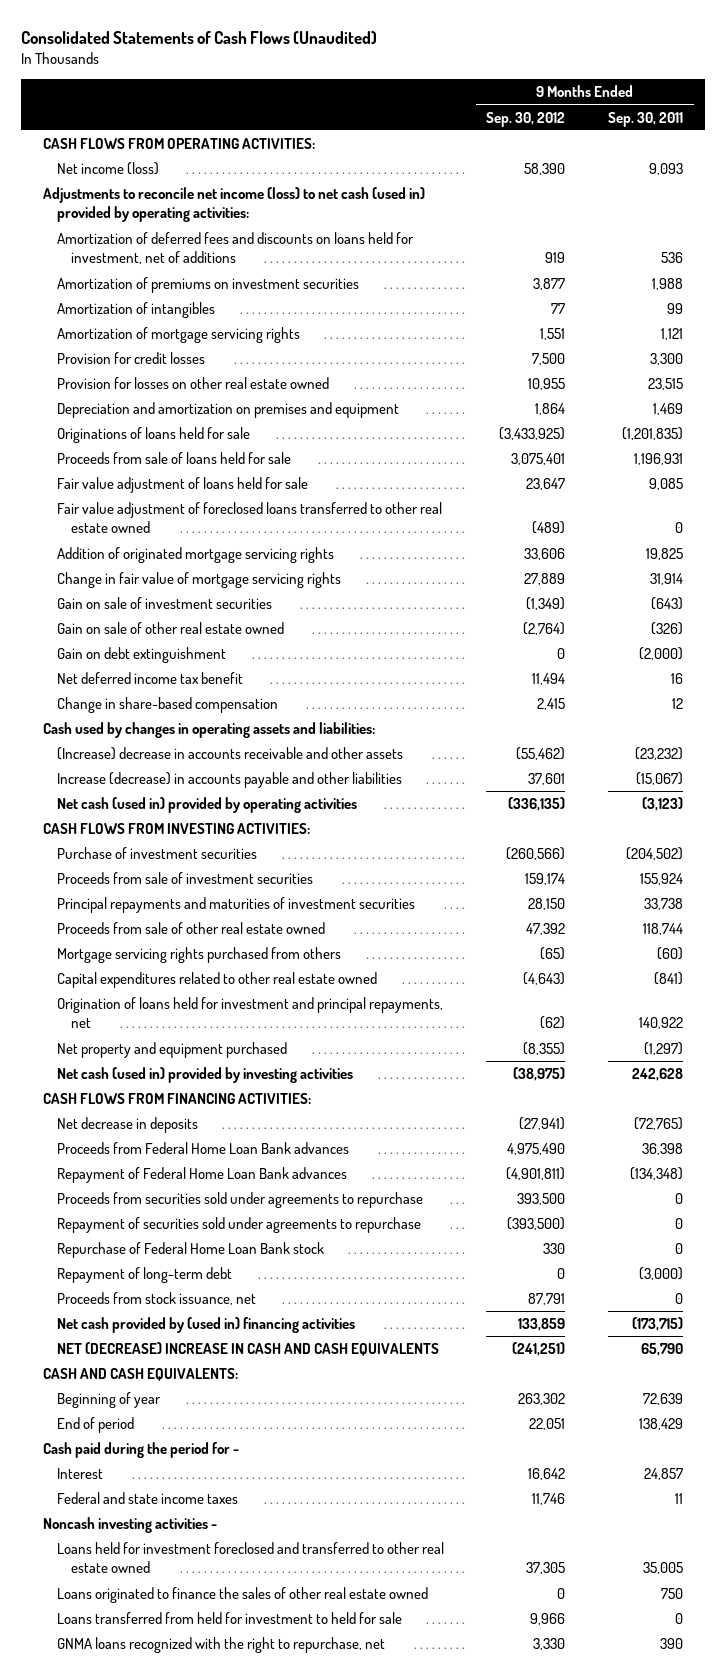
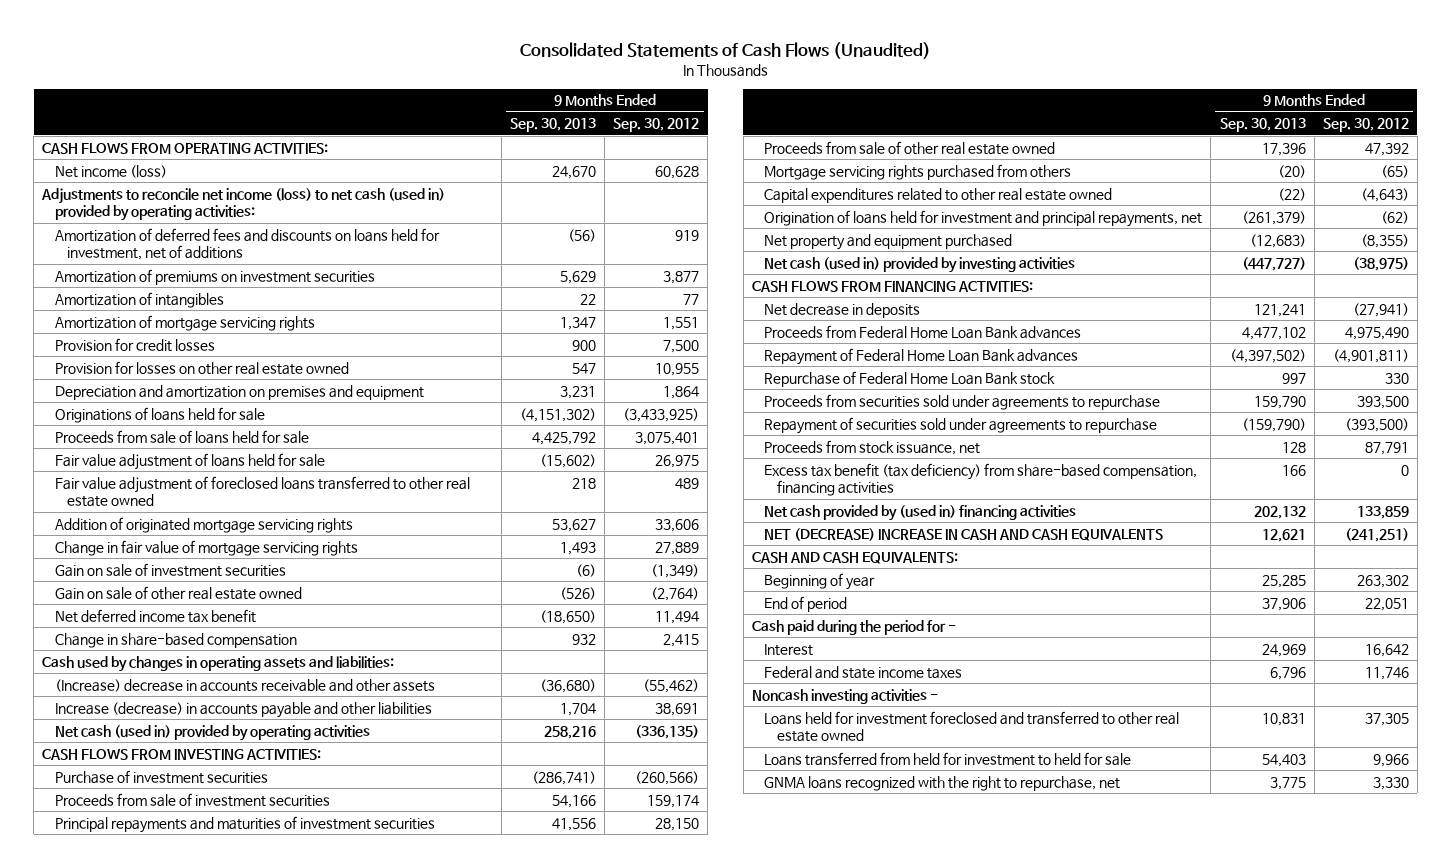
[608,111,684,127] Sep. 30, 2011 -> none
none -> [510,118,597,133] Sep. 30, 2013
[524,163,566,176] 58,390 -> [655,165,700,179] 60,628
[526,478,566,491] 23,647 -> [655,454,700,468] 26,975
[532,521,566,535] (489) -> [675,477,700,489] 489
[56,647,226,664] Gain on debt extinguishment -> none
[528,773,566,786] 37,601 -> [655,702,700,716] 38,691
[56,1242,324,1259] Repurchase of Federal Home Loan Bank stock -> [764,370,1056,387] Repurchase of Federal Home Loan Bank stock
[56,1267,232,1284] Repayment of long-term debt -> none
none -> [764,462,1198,497] Excess tax benefit (tax deficiency) from share-based compensation, financing activities
[56,1587,428,1604] Loans originated to finance the sales of other real estate owned -> none

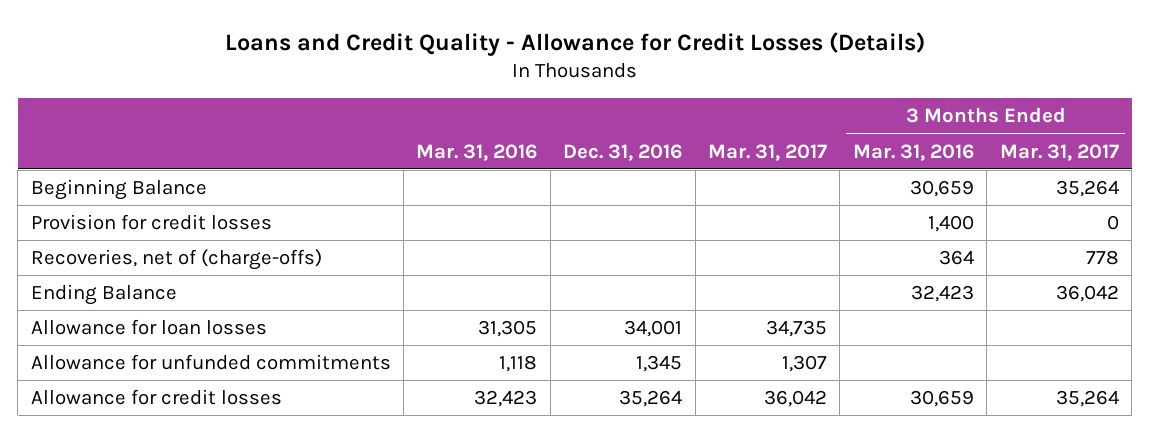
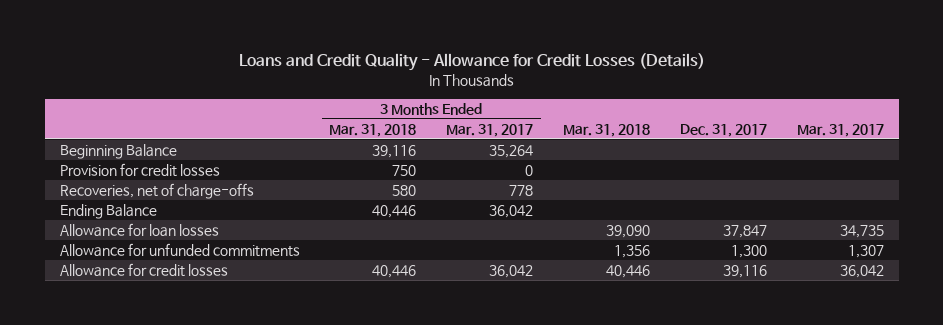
[416,143,538,161] Mar. 31, 2016 -> none
[563,143,683,161] Dec. 31, 2016 -> none
[852,143,974,161] Mar. 31, 2016 -> none
none -> [329,123,417,137] Mar. 31, 2018
none -> [563,123,651,137] Mar. 31, 2018
none -> [679,123,767,137] Dec. 31, 2017
[30,249,322,271] Recoveries, net of (charge-offs) -> [59,183,254,200] Recoveries, net of charge-offs
[1055,390,1119,408] 35,264 -> [489,265,534,279] 36,042

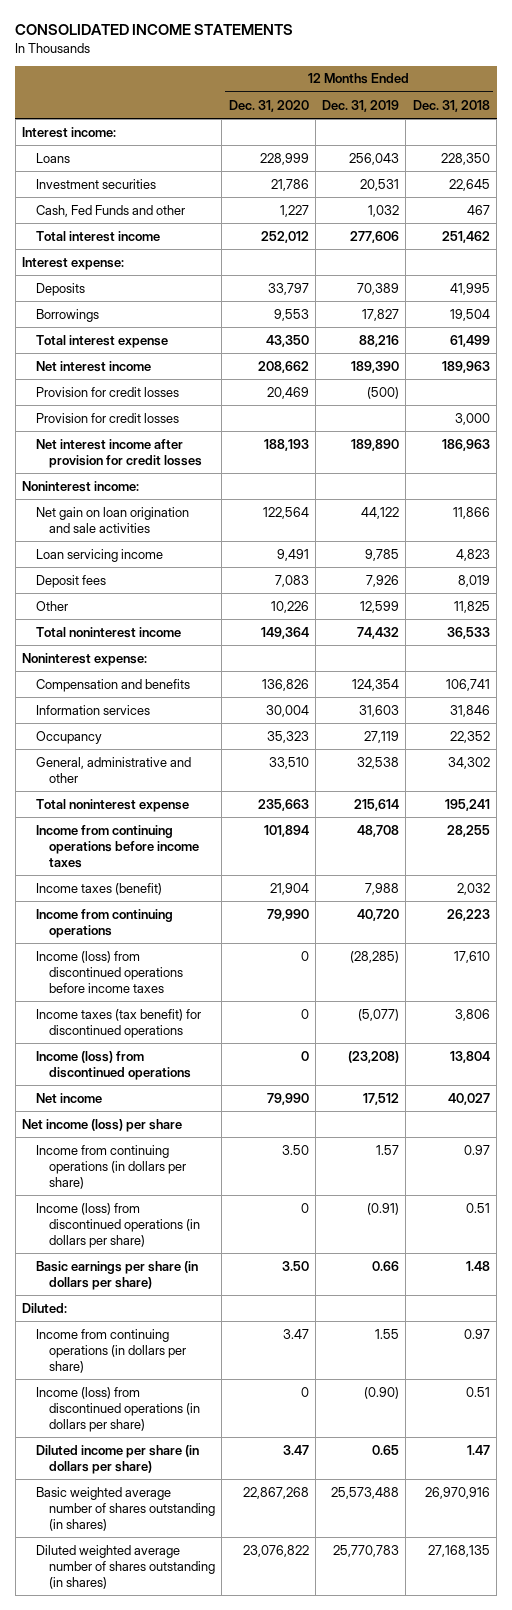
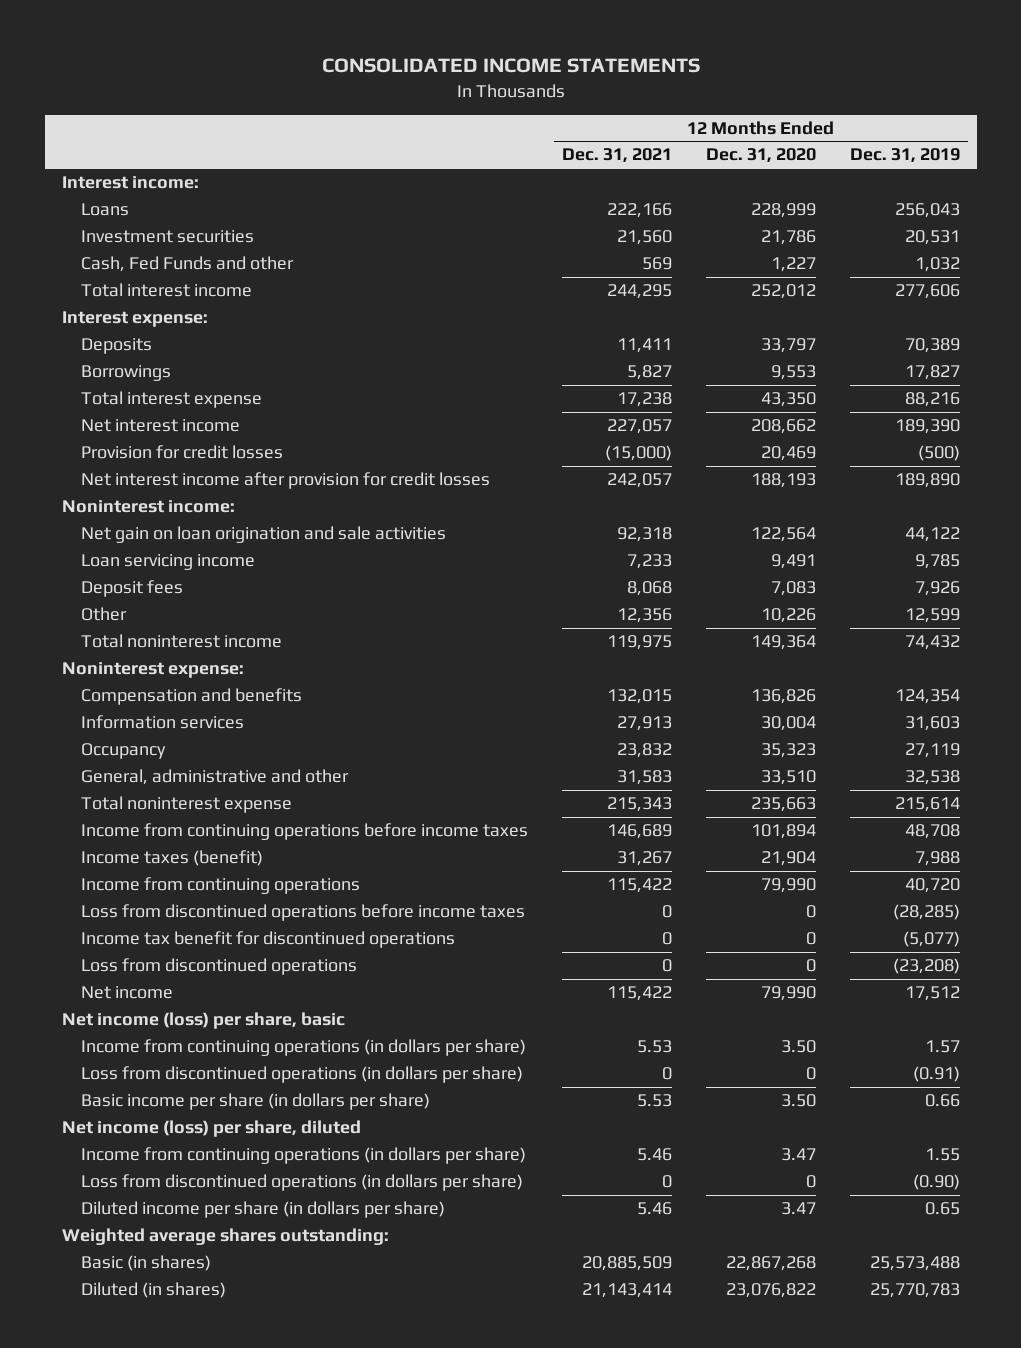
[412,99,490,112] Dec. 31, 2018 -> none
none -> [562,148,673,164] Dec. 31, 2021
[35,412,179,423] Provision for credit losses -> none
[35,950,183,993] Income (loss) from discontinued operations before income taxes -> [81,904,526,922] Loss from discontinued operations before income taxes
[35,1008,201,1038] Income taxes (tax benefit) for discontinued operations -> [81,931,456,949] Income tax benefit for discontinued operations
[35,1050,191,1080] Income (loss) from discontinued operations -> [81,958,358,976] Loss from discontinued operations
[22,1118,183,1132] Net income (loss) per share -> [61,1012,345,1030] Net income (loss) per share, basic
[35,1202,200,1248] Income (loss) from discontinued operations (in dollars per share) -> [81,1066,524,1084] Loss from discontinued operations (in dollars per share)
[35,1260,198,1290] Basic earnings per share (in dollars per share) -> [81,1093,431,1111] Basic income per share (in dollars per share)
[22,1302,68,1313] Diluted: -> [61,1120,361,1138] Net income (loss) per share, diluted
[35,1386,200,1432] Income (loss) from discontinued operations (in dollars per share) -> [81,1174,524,1192] Loss from discontinued operations (in dollars per share)
none -> [61,1228,389,1246] Weighted average shares outstanding:
[35,1486,215,1531] Basic weighted average number of shares outstanding (in shares) -> [81,1255,212,1272] Basic (in shares)
[35,1544,215,1589] Diluted weighted average number of shares outstanding (in shares) -> [81,1282,227,1299] Diluted (in shares)

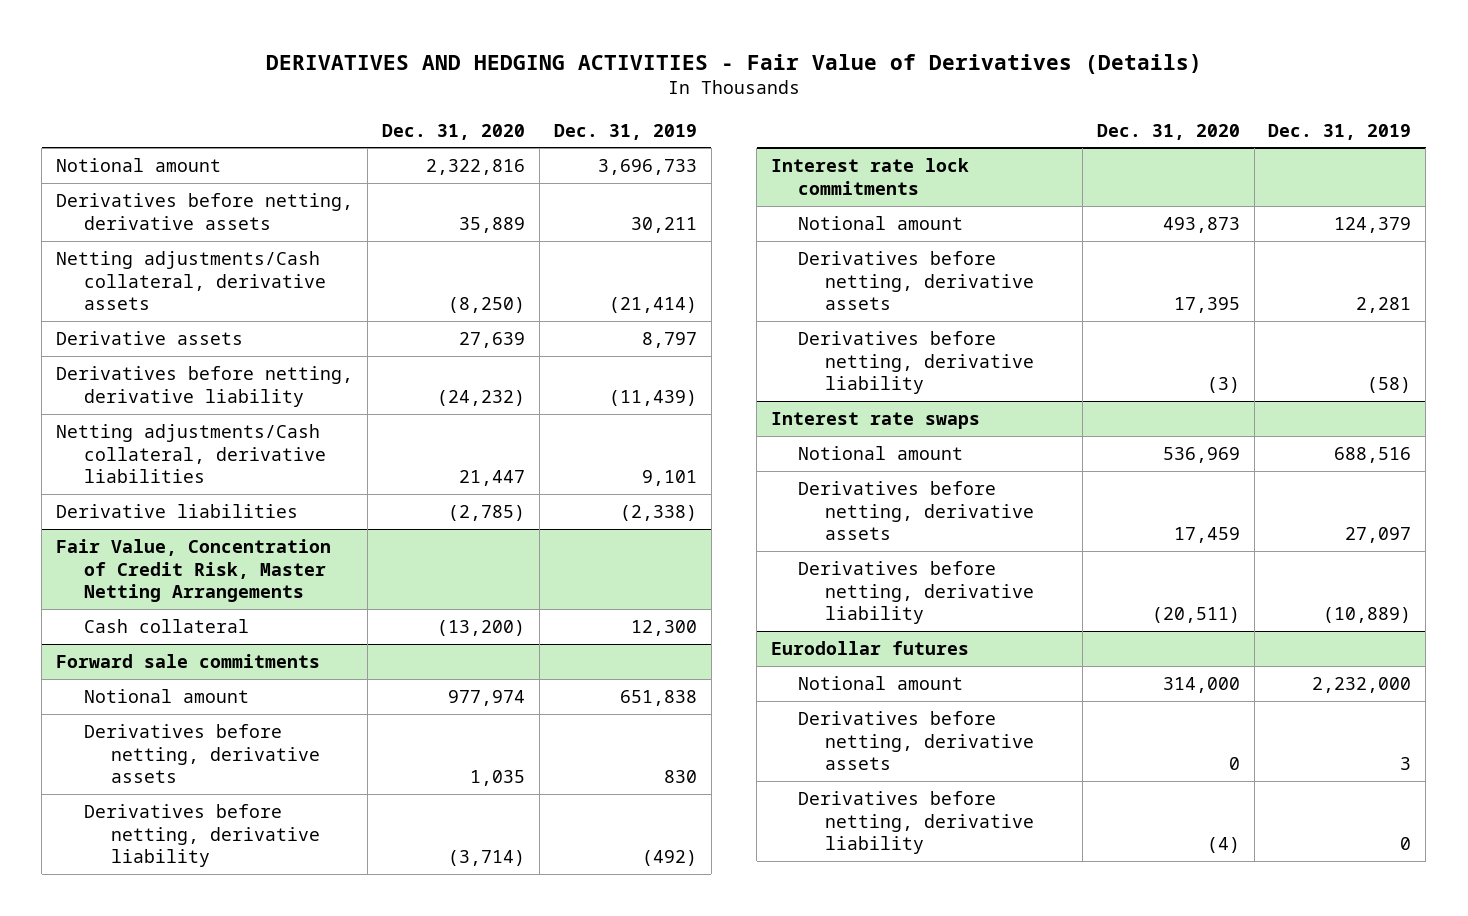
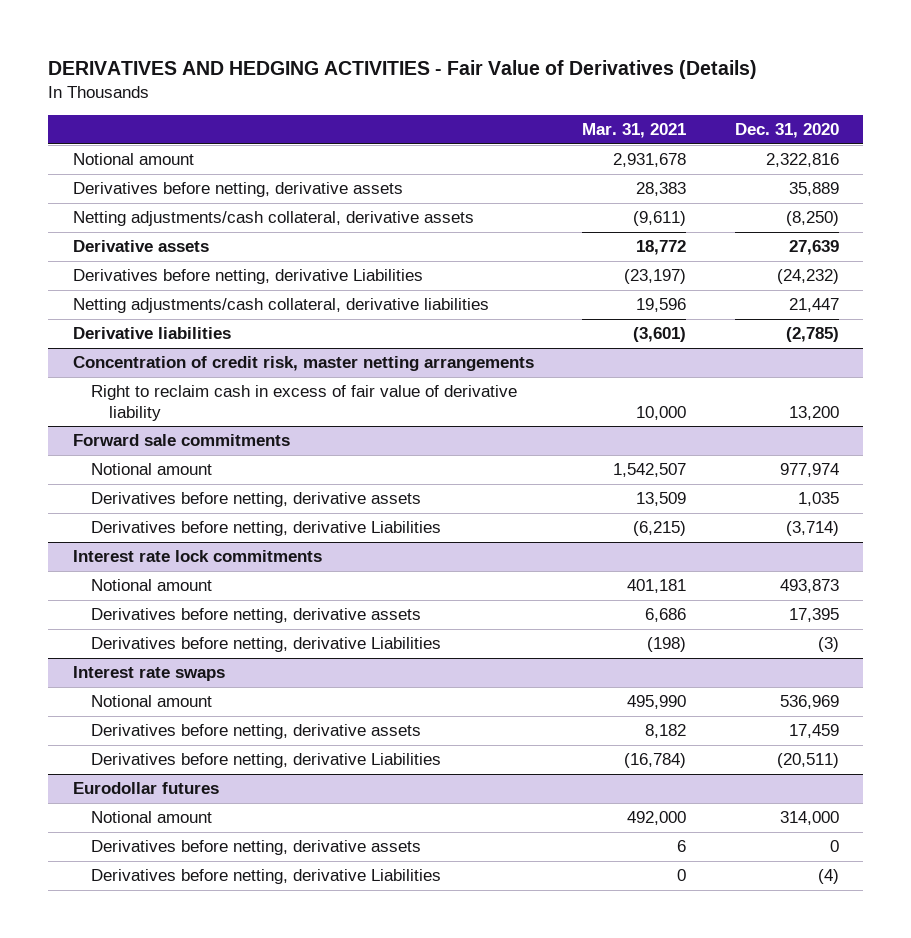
[553,123,697,140] Dec. 31, 2019 -> none
none -> [582,123,687,139] Mar. 31, 2021
[56,250,326,311] Netting adjustments/Cash collateral, derivative assets -> [72,211,474,227] Netting adjustments/cash collateral, derivative assets
[56,365,354,407] Derivatives before netting, derivative liability -> [72,269,423,285] Derivatives before netting, derivative Liabilities
[56,423,326,484] Netting adjustments/Cash collateral, derivative liabilities -> [72,298,489,314] Netting adjustments/cash collateral, derivative liabilities
[83,618,249,633] Cash collateral -> none
[56,538,332,603] Fair Value, Concentration of Credit Risk, Master Netting Arrangements -> [72,356,534,372] Concentration of credit risk, master netting arrangements
none -> [90,385,517,421] Right to reclaim cash in excess of fair value of derivative liability
[83,803,320,868] Derivatives before netting, derivative liability -> [90,521,441,537] Derivatives before netting, derivative Liabilities
[798,330,1035,395] Derivatives before netting, derivative liability -> [90,637,441,653] Derivatives before netting, derivative Liabilities
[798,560,1035,625] Derivatives before netting, derivative liability -> [90,753,441,769] Derivatives before netting, derivative Liabilities
[798,790,1035,855] Derivatives before netting, derivative liability -> [90,869,441,885] Derivatives before netting, derivative Liabilities

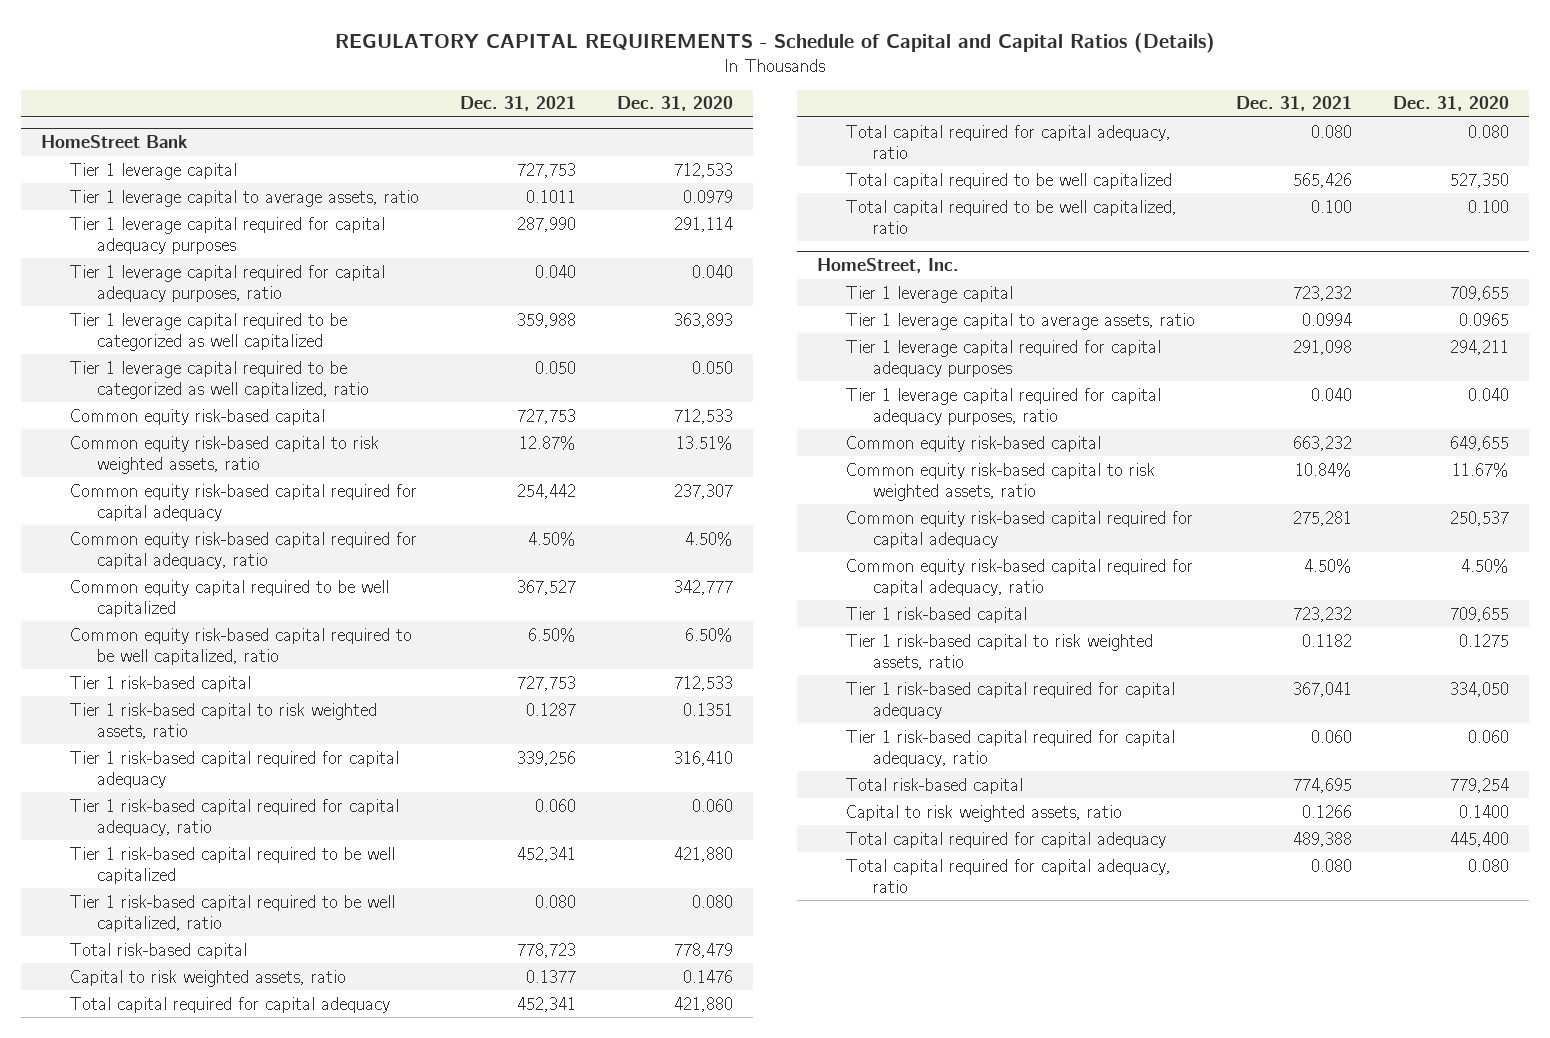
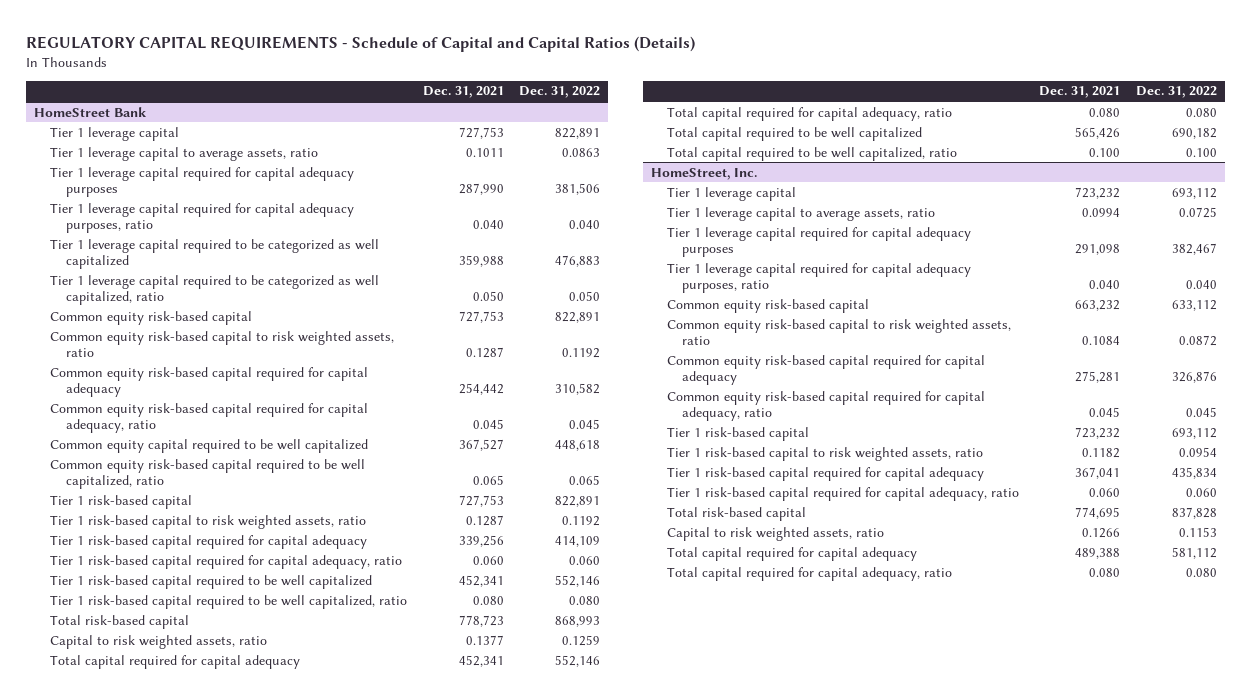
[616,96,733,112] Dec. 31, 2020 -> none
none -> [519,86,601,99] Dec. 31, 2022
[519,435,577,450] 12.87% -> [465,346,504,358] 0.1287
[528,531,577,546] 4.50% -> [472,418,504,429] 0.045
[528,627,577,642] 6.50% -> [472,474,504,485] 0.065
[1294,462,1352,477] 10.84% -> [1082,335,1121,345] 0.1084
[1303,558,1352,573] 4.50% -> [1089,406,1121,417] 0.045

